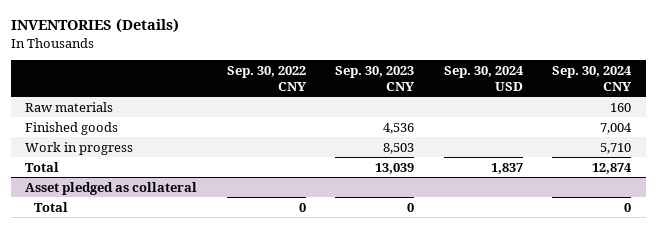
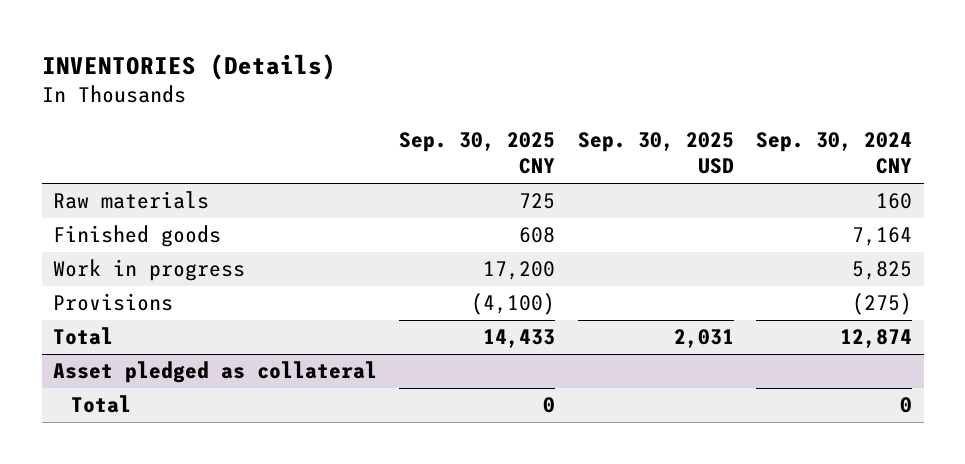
[226,66,307,91] Sep. 30, 2022 CNY -> none
[335,66,416,91] Sep. 30, 2023 CNY -> none
[443,66,524,91] Sep. 30, 2024 USD -> none
none -> [399,132,556,175] Sep. 30, 2025 CNY
none -> [577,132,734,175] Sep. 30, 2025 USD
[600,122,633,134] 7,004 -> [852,227,913,247] 7,164
[600,142,632,154] 5,710 -> [852,261,913,281] 5,825
none -> [52,293,173,312] Provisions

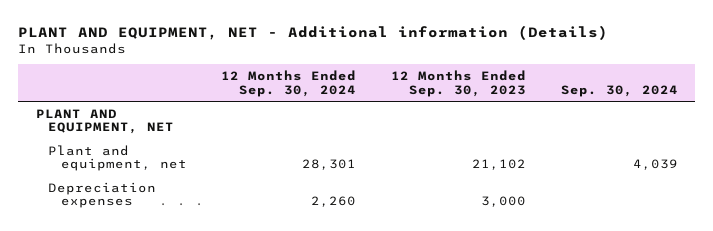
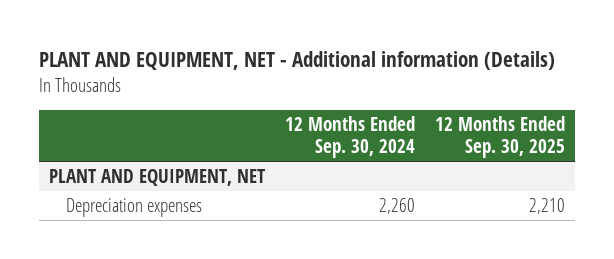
[390,70,526,97] 12 Months Ended Sep. 30, 2023 -> none
[560,84,678,97] Sep. 30, 2024 -> none
none -> [435,116,566,159] 12 Months Ended Sep. 30, 2025
[48,144,187,172] Plant and equipment, net -> none

